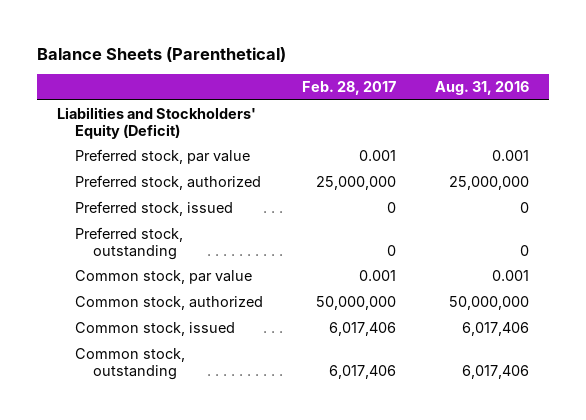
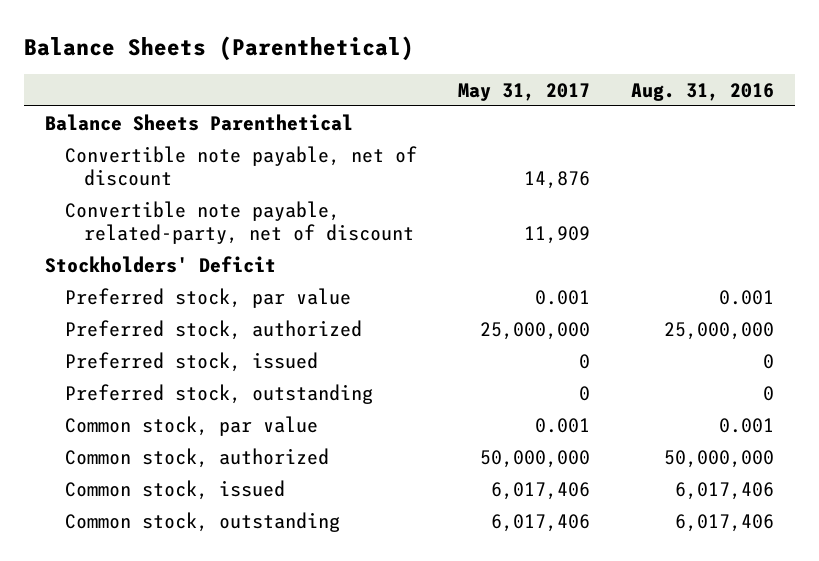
[302,81,397,96] Feb. 28, 2017 -> none
none -> [457,82,590,101] May 31, 2017
none -> [44,113,353,131] Balance Sheets Parenthetical
none -> [64,145,417,186] Convertible note payable, net of discount
none -> [64,200,415,244] Convertible note payable, related-party, net of discount
[56,107,256,139] Liabilities and Stockholders' Equity (Deficit) -> [44,255,276,273] Stockholders' Deficit

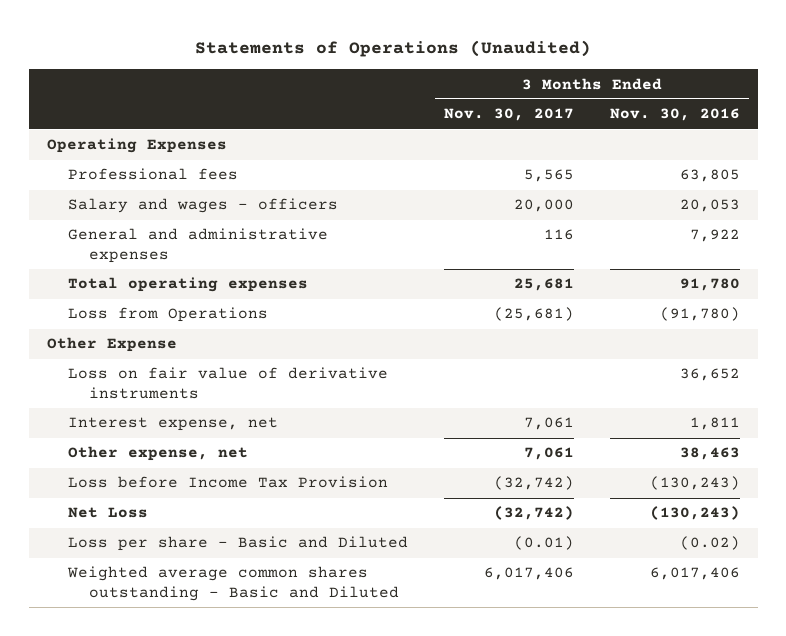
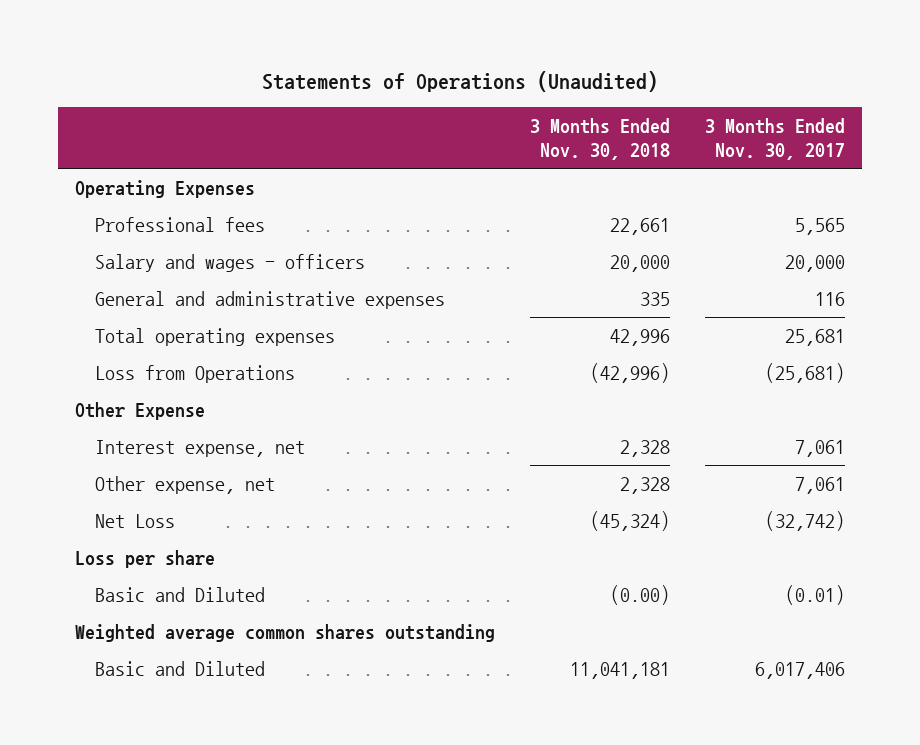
[609,108,740,122] Nov. 30, 2016 -> none
none -> [530,117,671,161] 3 Months Ended Nov. 30, 2018
[67,367,388,399] Loss on fair value of derivative instruments -> none
[67,476,388,489] Loss before Income Tax Provision -> none
none -> [75,549,216,568] Loss per share
[67,536,408,552] Loss per share - Basic and Diluted -> [95,586,266,602] Basic and Diluted
none -> [75,623,496,642] Weighted average common shares outstanding
[66,566,399,601] Weighted average common shares outstanding - Basic and Diluted -> [95,660,266,676] Basic and Diluted

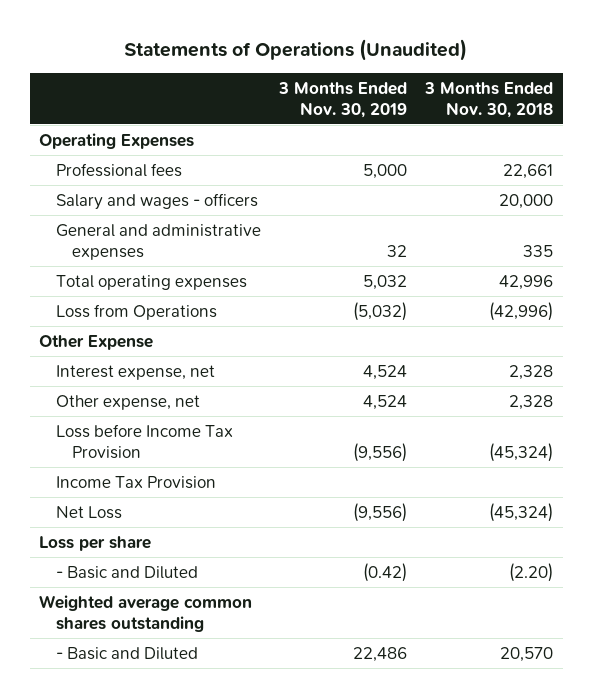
[704,117,845,161] 3 Months Ended Nov. 30, 2017 -> none
none -> [278,81,408,118] 3 Months Ended Nov. 30, 2019
none -> [55,423,233,459] Loss before Income Tax Provision
none -> [55,475,216,489] Income Tax Provision
[95,586,266,602] Basic and Diluted -> [55,565,198,579] - Basic and Diluted
[610,584,671,605] (0.00) -> [509,562,554,582] (2.20)
[95,660,266,676] Basic and Diluted -> [55,646,198,660] - Basic and Diluted
[570,661,671,679] 11,041,181 -> [500,646,554,662] 20,570

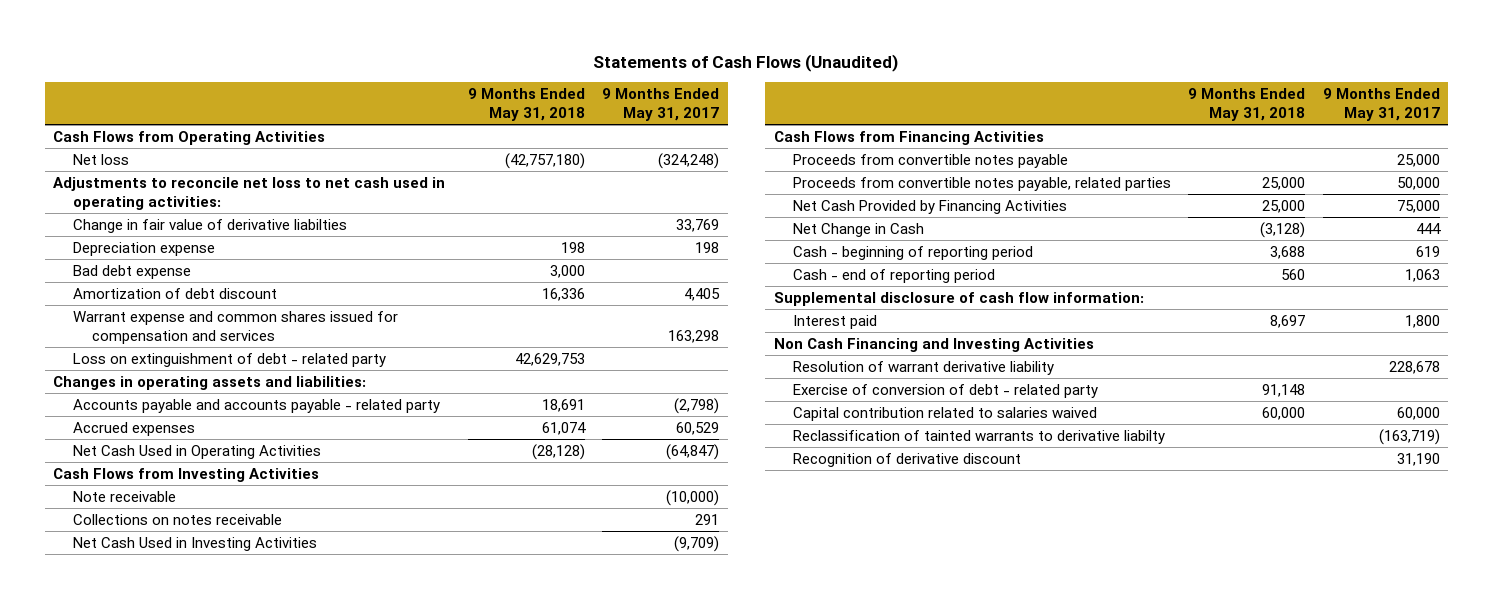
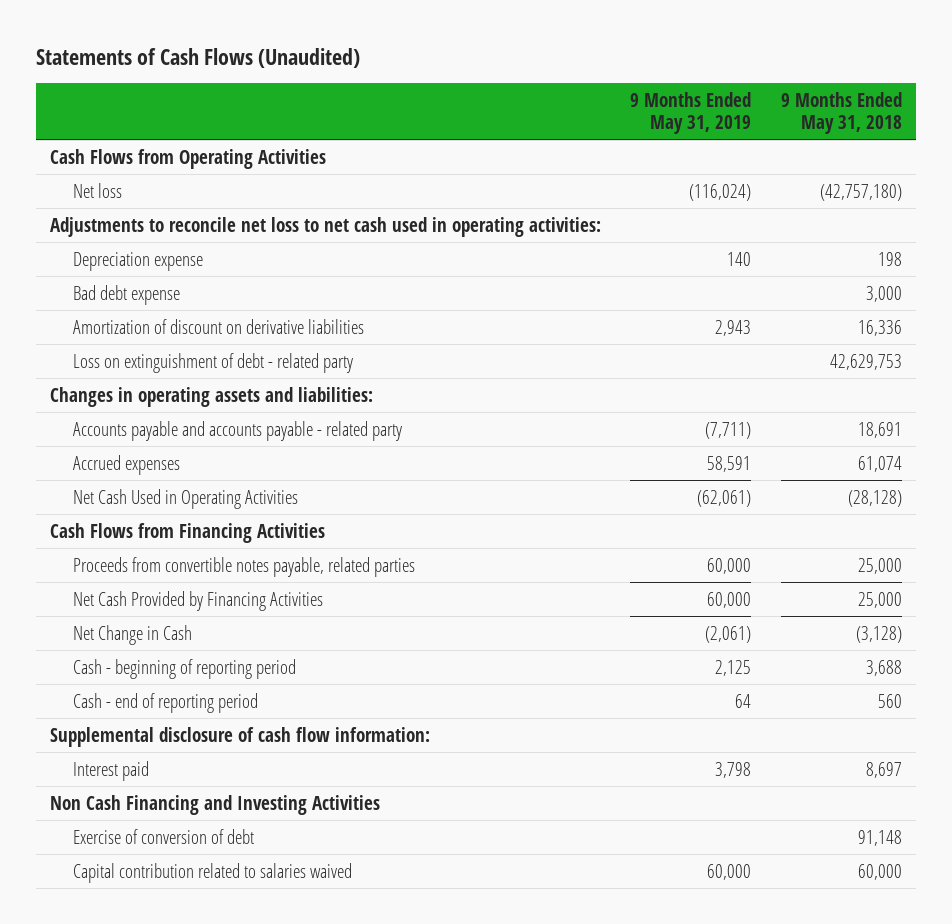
[602,88,720,121] 9 Months Ended May 31, 2017 -> none
none -> [630,91,752,134] 9 Months Ended May 31, 2019
[72,218,347,233] Change in fair value of derivative liabilties -> none
[72,310,398,344] Warrant expense and common shares issued for compensation and services -> none
[72,287,277,299] Amortization of debt discount -> [73,318,365,334] Amortization of discount on derivative liabilities
[53,467,320,482] Cash Flows from Investing Activities -> none
[72,490,176,502] Note receivable -> none
[72,513,282,525] Collections on notes receivable -> none
[72,536,317,551] Net Cash Used in Investing Activities -> none
[792,153,1068,168] Proceeds from convertible notes payable -> none
[792,360,1054,375] Resolution of warrant derivative liability -> none
[792,383,1098,398] Exercise of conversion of debt - related party -> [73,828,255,844] Exercise of conversion of debt
[792,429,1165,444] Reclassification of tainted warrants to derivative liabilty -> none
[792,452,1021,467] Recognition of derivative discount -> none

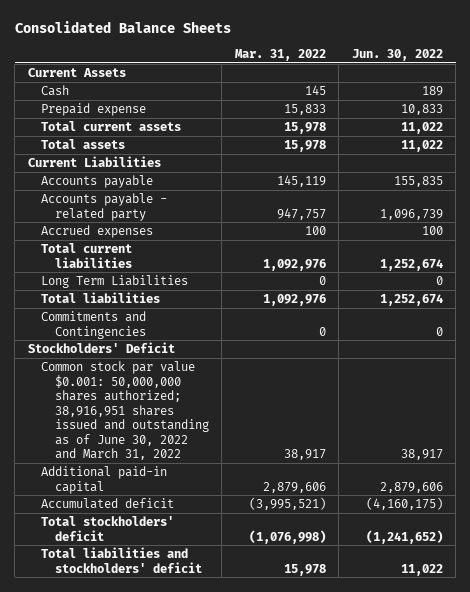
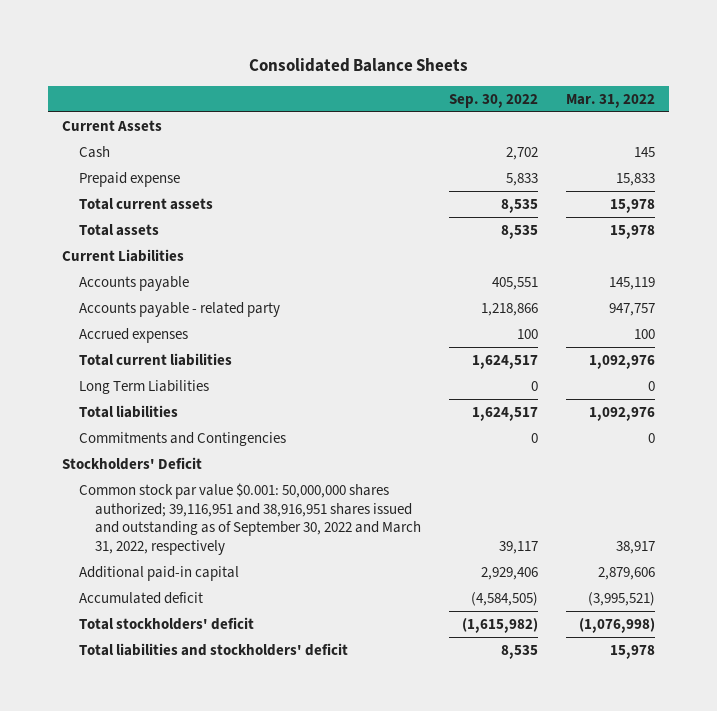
[351,49,443,62] Jun. 30, 2022 -> none
none -> [449,93,539,108] Sep. 30, 2022
[41,361,209,461] Common stock par value $0.001: 50,000,000 shares authorized; 38,916,951 shares issued and outstanding as of June 30, 2022 and March 31, 2022 -> [78,482,422,556] Common stock par value $0.001: 50,000,000 shares authorized; 39,116,951 and 38,916,951 shares issued and outstanding as of September 30, 2022 and March 31, 2022, respectively

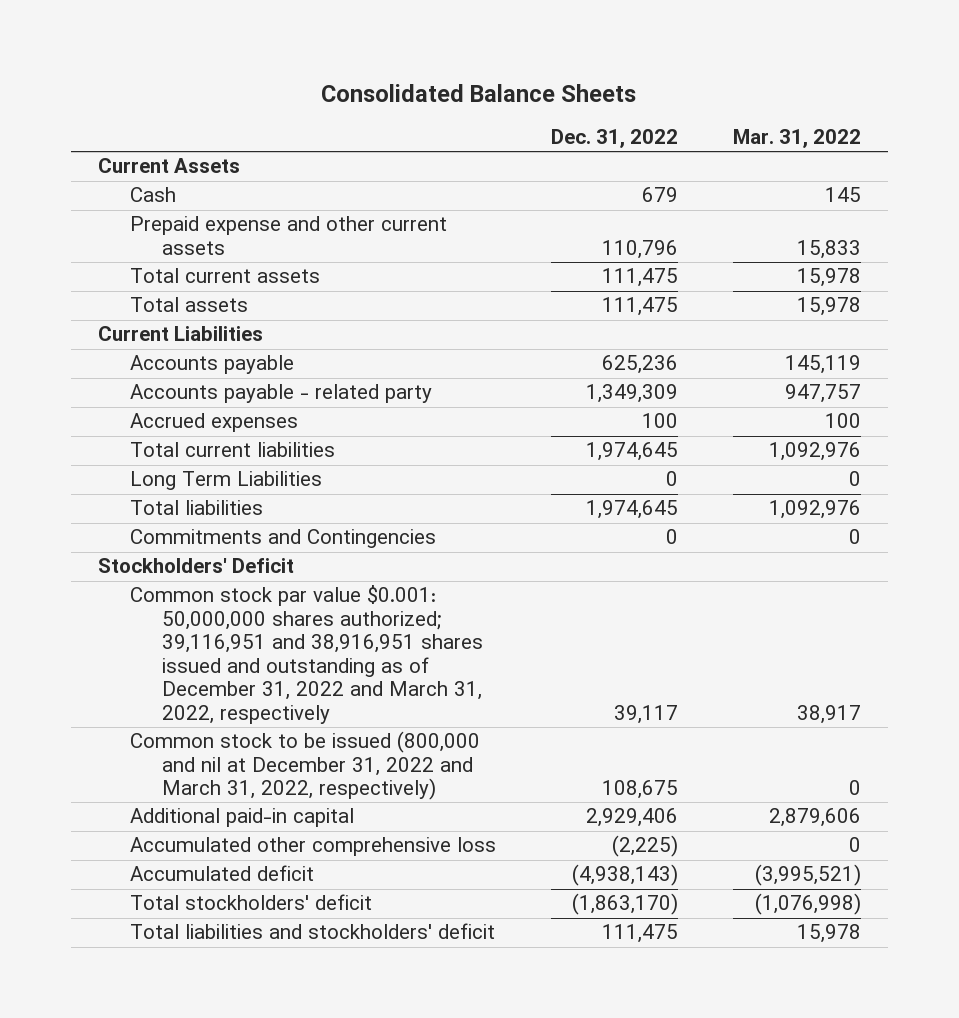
[449,93,539,108] Sep. 30, 2022 -> none
none -> [550,129,678,149] Dec. 31, 2022
[78,171,180,187] Prepaid expense -> [130,216,448,255] Prepaid expense and other current assets
[78,482,422,556] Common stock par value $0.001: 50,000,000 shares authorized; 39,116,951 and 38,916,951 shares issued and outstanding as of September 30, 2022 and March 31, 2022, respectively -> [130,585,484,724] Common stock par value $0.001: 50,000,000 shares authorized; 39,116,951 and 38,916,951 shares issued and outstanding as of December 31, 2022 and March 31, 2022, respectively
none -> [130,731,481,801] Common stock to be issued (800,000 and nil at December 31, 2022 and March 31, 2022, respectively)
none -> [130,837,497,857] Accumulated other comprehensive loss

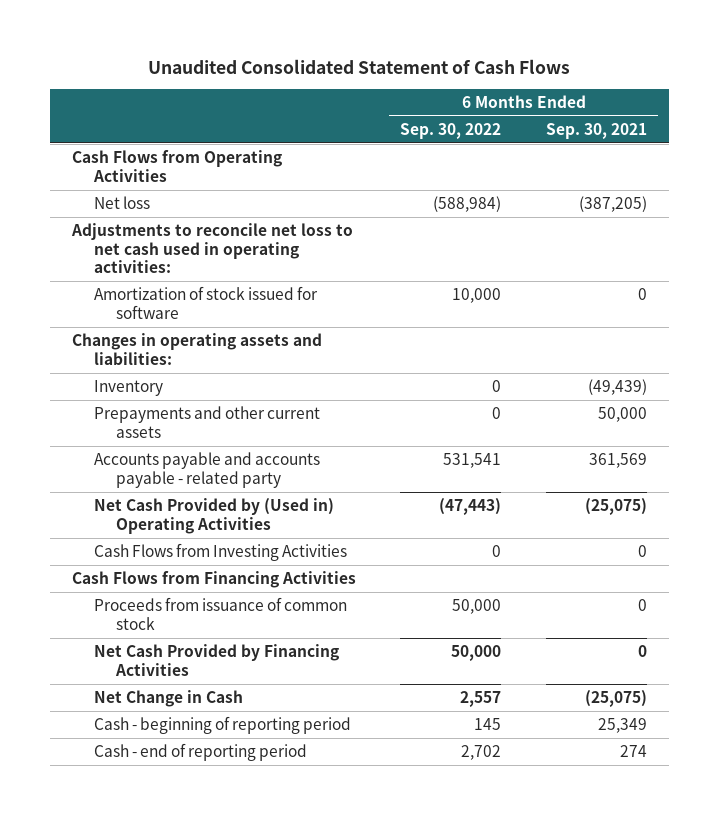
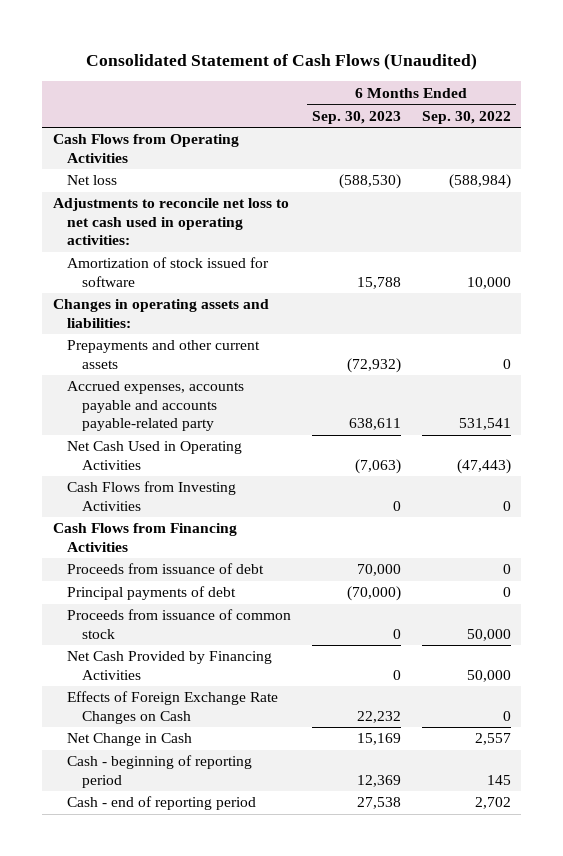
[148,58,571,74] Unaudited Consolidated Statement of Cash Flows -> [85,53,477,71] Consolidated Statement of Cash Flows (Unaudited)
[545,123,647,140] Sep. 30, 2021 -> none
none -> [312,110,402,124] Sep. 30, 2023
[94,380,164,397] Inventory -> none
[94,452,321,488] Accounts payable and accounts payable - related party -> [67,381,245,432] Accrued expenses, accounts payable and accounts payable-related party
[94,498,335,534] Net Cash Provided by (Used in) Operating Activities -> [67,441,243,470] Net Cash Used in Operating Activities
none -> [67,563,265,575] Proceeds from issuance of debt
none -> [67,586,237,601] Principal payments of debt
none -> [67,691,279,724] Effects of Foreign Exchange Rate Changes on Cash

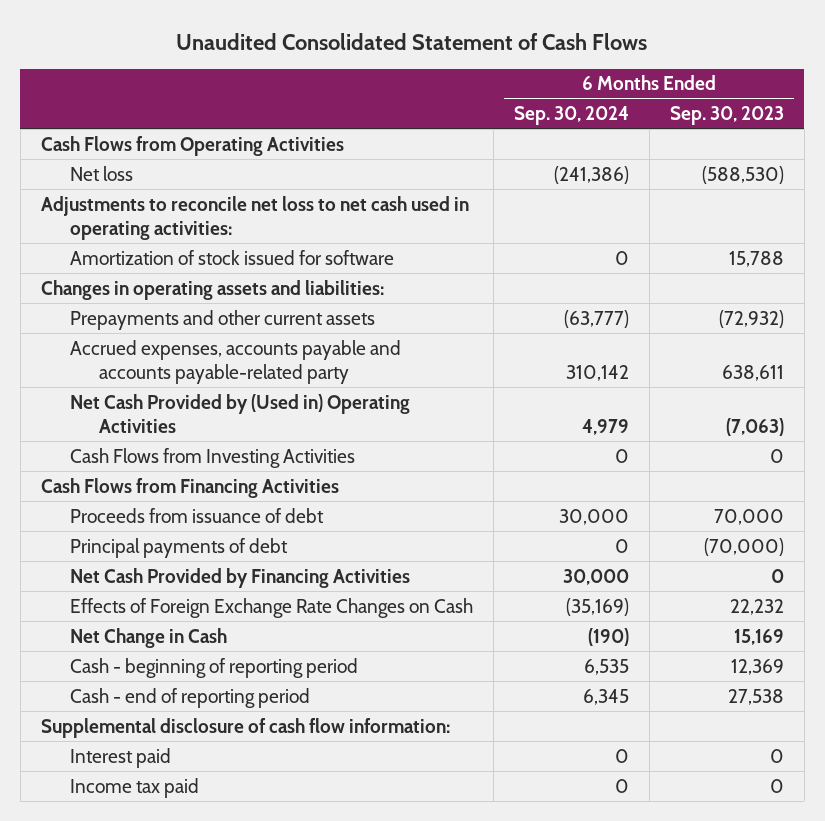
[85,53,477,71] Consolidated Statement of Cash Flows (Unaudited) -> [176,32,648,50] Unaudited Consolidated Statement of Cash Flows
[421,110,511,124] Sep. 30, 2022 -> none
none -> [513,105,629,125] Sep. 30, 2024
[67,441,243,470] Net Cash Used in Operating Activities -> [69,393,410,433] Net Cash Provided by (Used in) Operating Activities
[67,609,292,639] Proceeds from issuance of common stock -> none
none -> [40,717,450,738] Supplemental disclosure of cash flow information:
none -> [69,747,171,768] Interest paid
none -> [69,777,199,798] Income tax paid

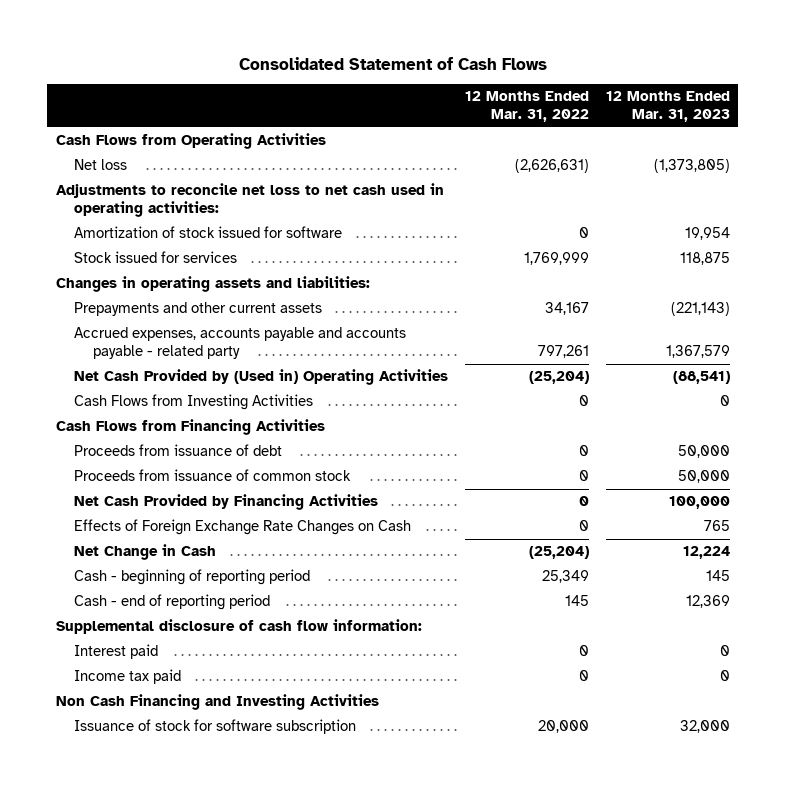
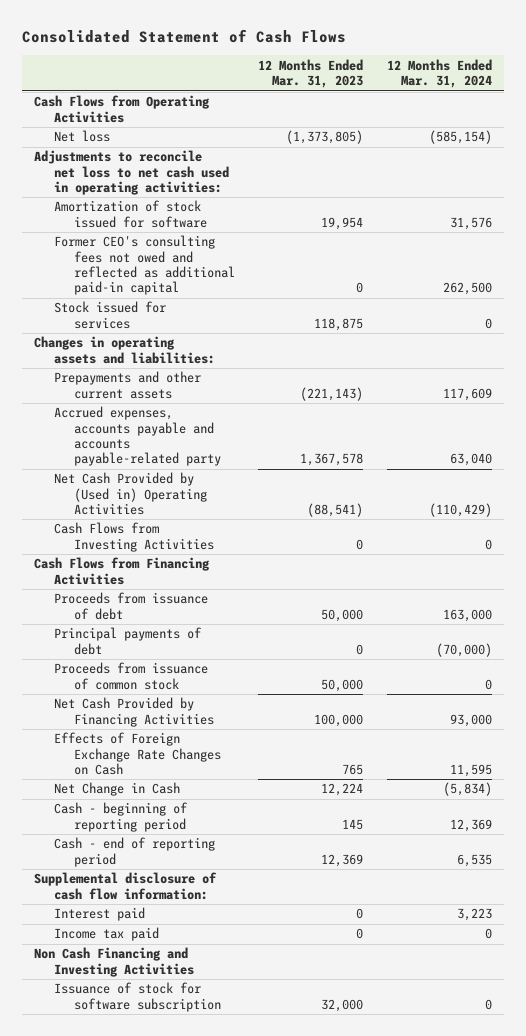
[464,91,589,122] 12 Months Ended Mar. 31, 2022 -> none
none -> [387,58,493,89] 12 Months Ended Mar. 31, 2024
none -> [53,235,235,296] Former CEO's consulting fees not owed and reflected as additional paid-in capital
[74,327,407,359] Accrued expenses, accounts payable and accounts payable - related party -> [53,406,221,467] Accrued expenses, accounts payable and accounts payable-related party
[665,344,730,358] 1,367,579 -> [300,453,364,467] 1,367,578
none -> [53,627,202,655] Principal payments of debt

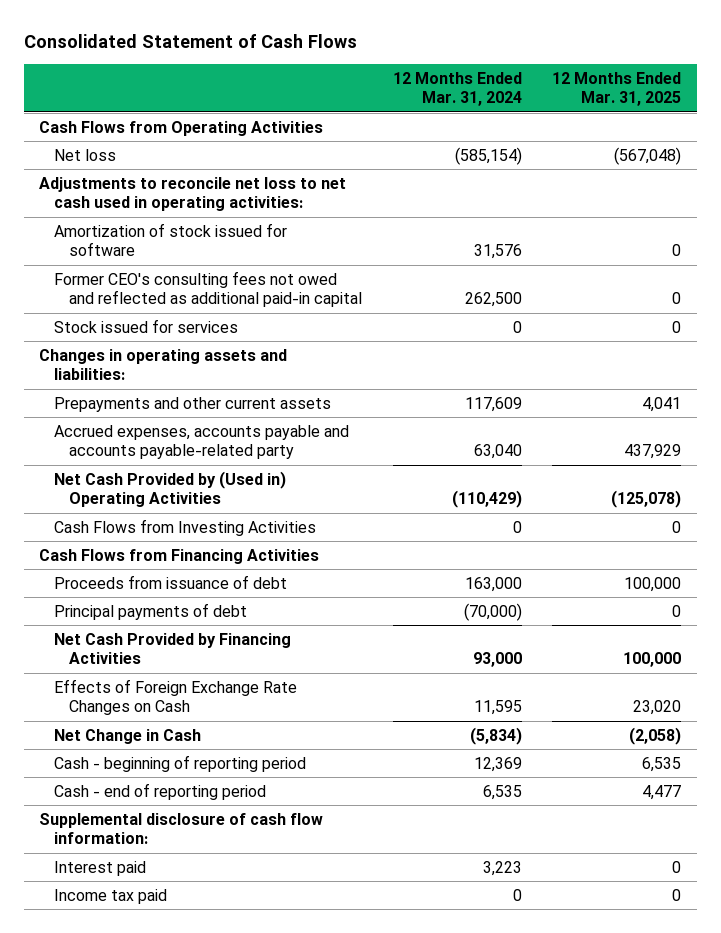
[258,58,364,89] 12 Months Ended Mar. 31, 2023 -> none
none -> [552,72,682,107] 12 Months Ended Mar. 31, 2025
[53,662,208,690] Proceeds from issuance of common stock -> none
[34,947,194,977] Non Cash Financing and Investing Activities -> none
[53,982,221,1012] Issuance of stock for software subscription -> none

